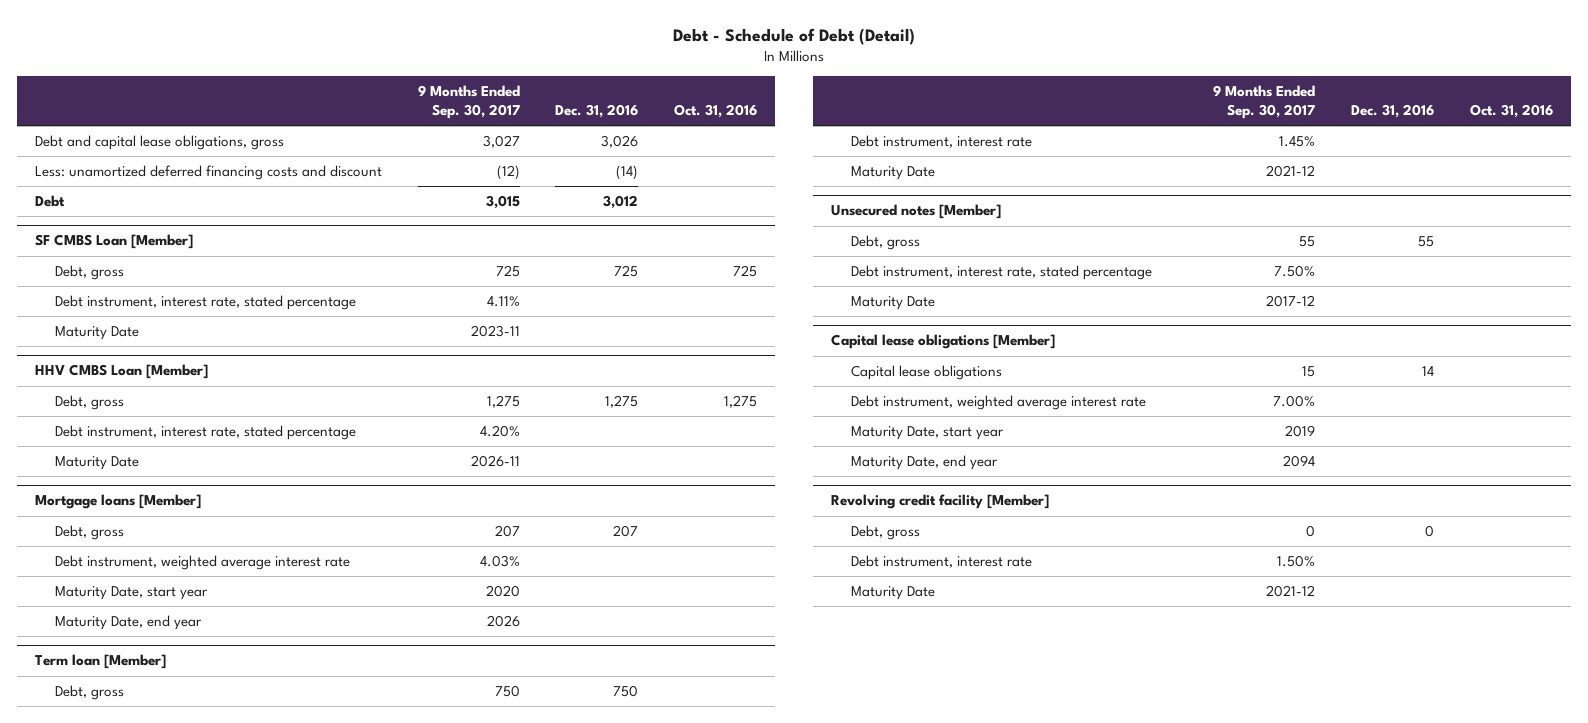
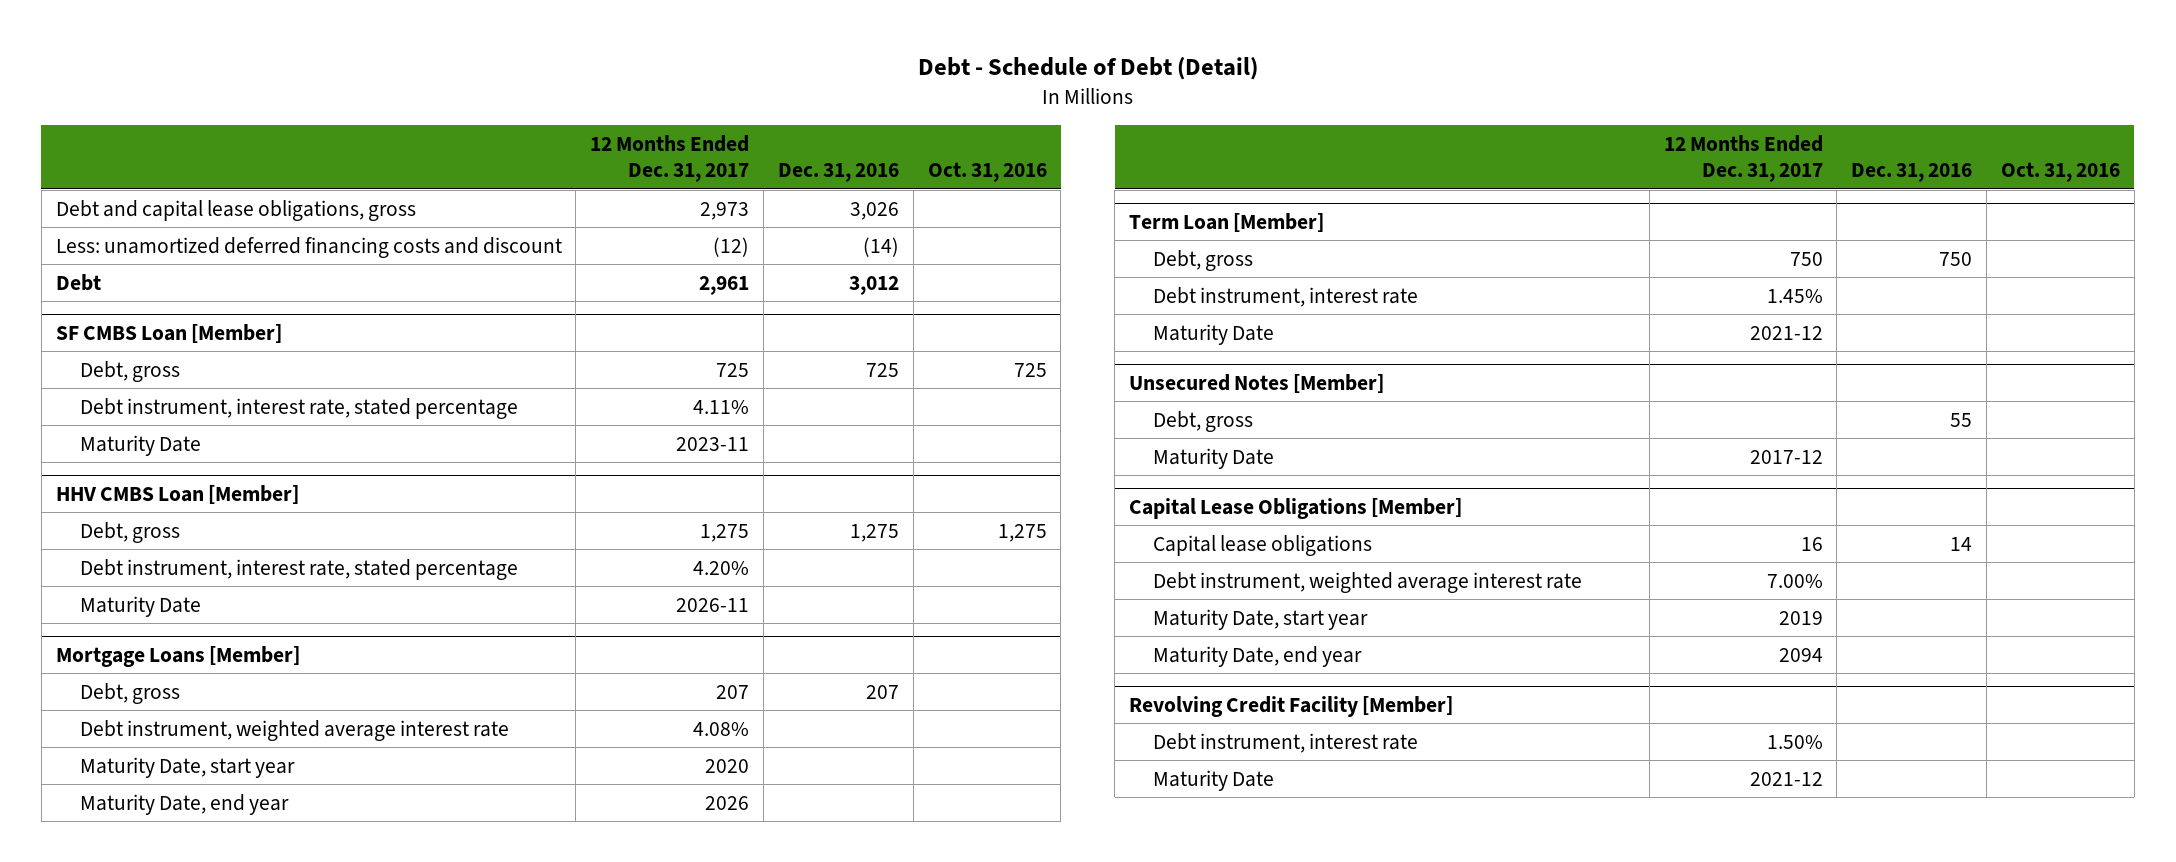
[417,85,520,119] 9 Months Ended Sep. 30, 2017 -> none
none -> [590,134,750,183] 12 Months Ended Dec. 31, 2017
[34,494,201,510] Mortgage loans [Member] -> [55,645,300,667] Mortgage Loans [Member]
[34,654,166,670] Term loan [Member] -> [1128,212,1324,232] Term Loan [Member]
[830,204,1001,220] Unsecured notes [Member] -> [1128,373,1384,393] Unsecured Notes [Member]
[850,265,1152,281] Debt instrument, interest rate, stated percentage -> none
[830,334,1055,350] Capital lease obligations [Member] -> [1128,497,1462,519] Capital Lease Obligations [Member]
[850,525,920,541] Debt, gross -> none
[830,494,1049,510] Revolving credit facility [Member] -> [1128,695,1453,717] Revolving Credit Facility [Member]

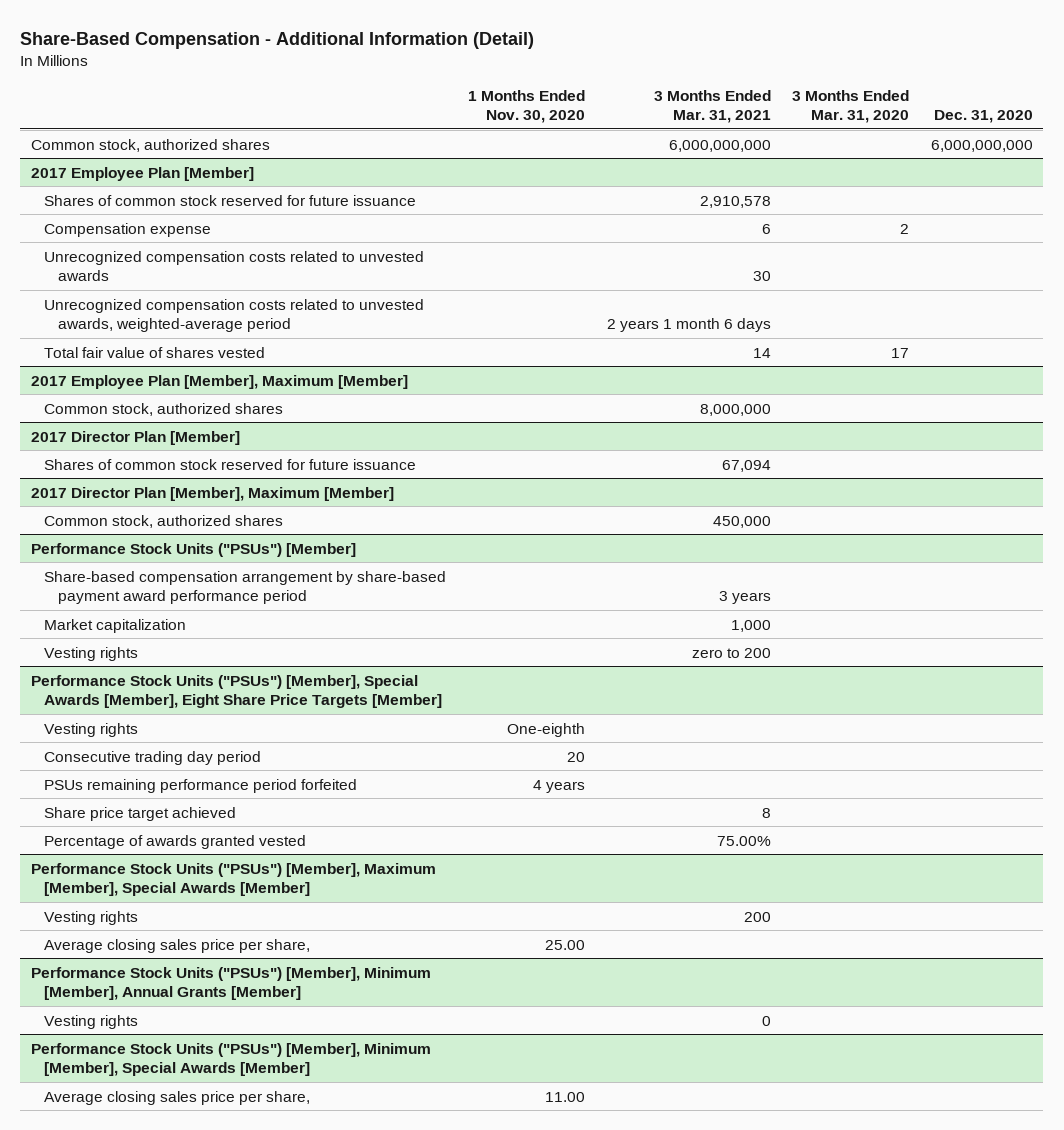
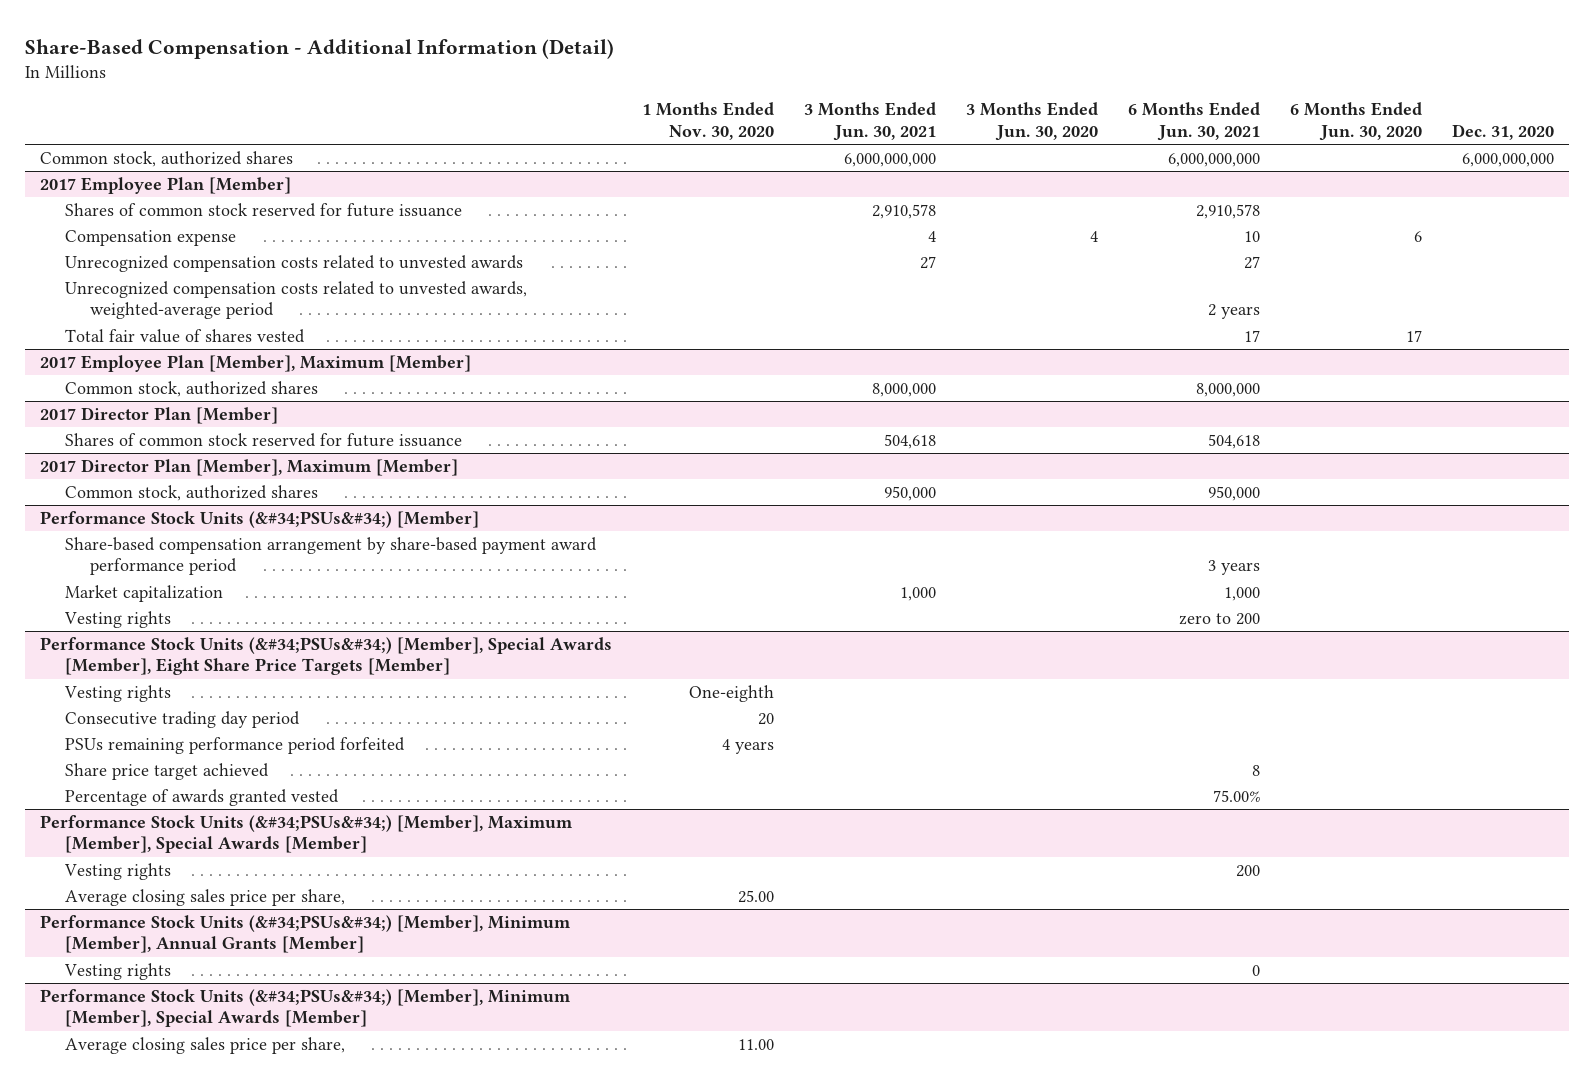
[653,89,771,124] 3 Months Ended Mar. 31, 2021 -> none
[792,89,910,124] 3 Months Ended Mar. 31, 2020 -> none
none -> [804,102,937,141] 3 Months Ended Jun. 30, 2021
none -> [966,102,1099,141] 3 Months Ended Jun. 30, 2020
none -> [1128,102,1261,141] 6 Months Ended Jun. 30, 2021
none -> [1289,102,1422,141] 6 Months Ended Jun. 30, 2020
[31,542,357,557] Performance Stock Units ("PSUs") [Member] -> [40,511,480,529] Performance Stock Units (&#34;PSUs&#34;) [Member]
[31,674,443,708] Performance Stock Units ("PSUs") [Member], Special Awards [Member], Eight Share Price Targets [Member] -> [40,637,613,676] Performance Stock Units (&#34;PSUs&#34;) [Member], Special Awards [Member], Eight Share Price Targets [Member]
[31,862,437,896] Performance Stock Units ("PSUs") [Member], Maximum [Member], Special Awards [Member] -> [40,815,574,854] Performance Stock Units (&#34;PSUs&#34;) [Member], Maximum [Member], Special Awards [Member]
[31,966,432,1000] Performance Stock Units ("PSUs") [Member], Minimum [Member], Annual Grants [Member] -> [40,915,572,954] Performance Stock Units (&#34;PSUs&#34;) [Member], Minimum [Member], Annual Grants [Member]
[31,1042,432,1076] Performance Stock Units ("PSUs") [Member], Minimum [Member], Special Awards [Member] -> [40,989,572,1028] Performance Stock Units (&#34;PSUs&#34;) [Member], Minimum [Member], Special Awards [Member]

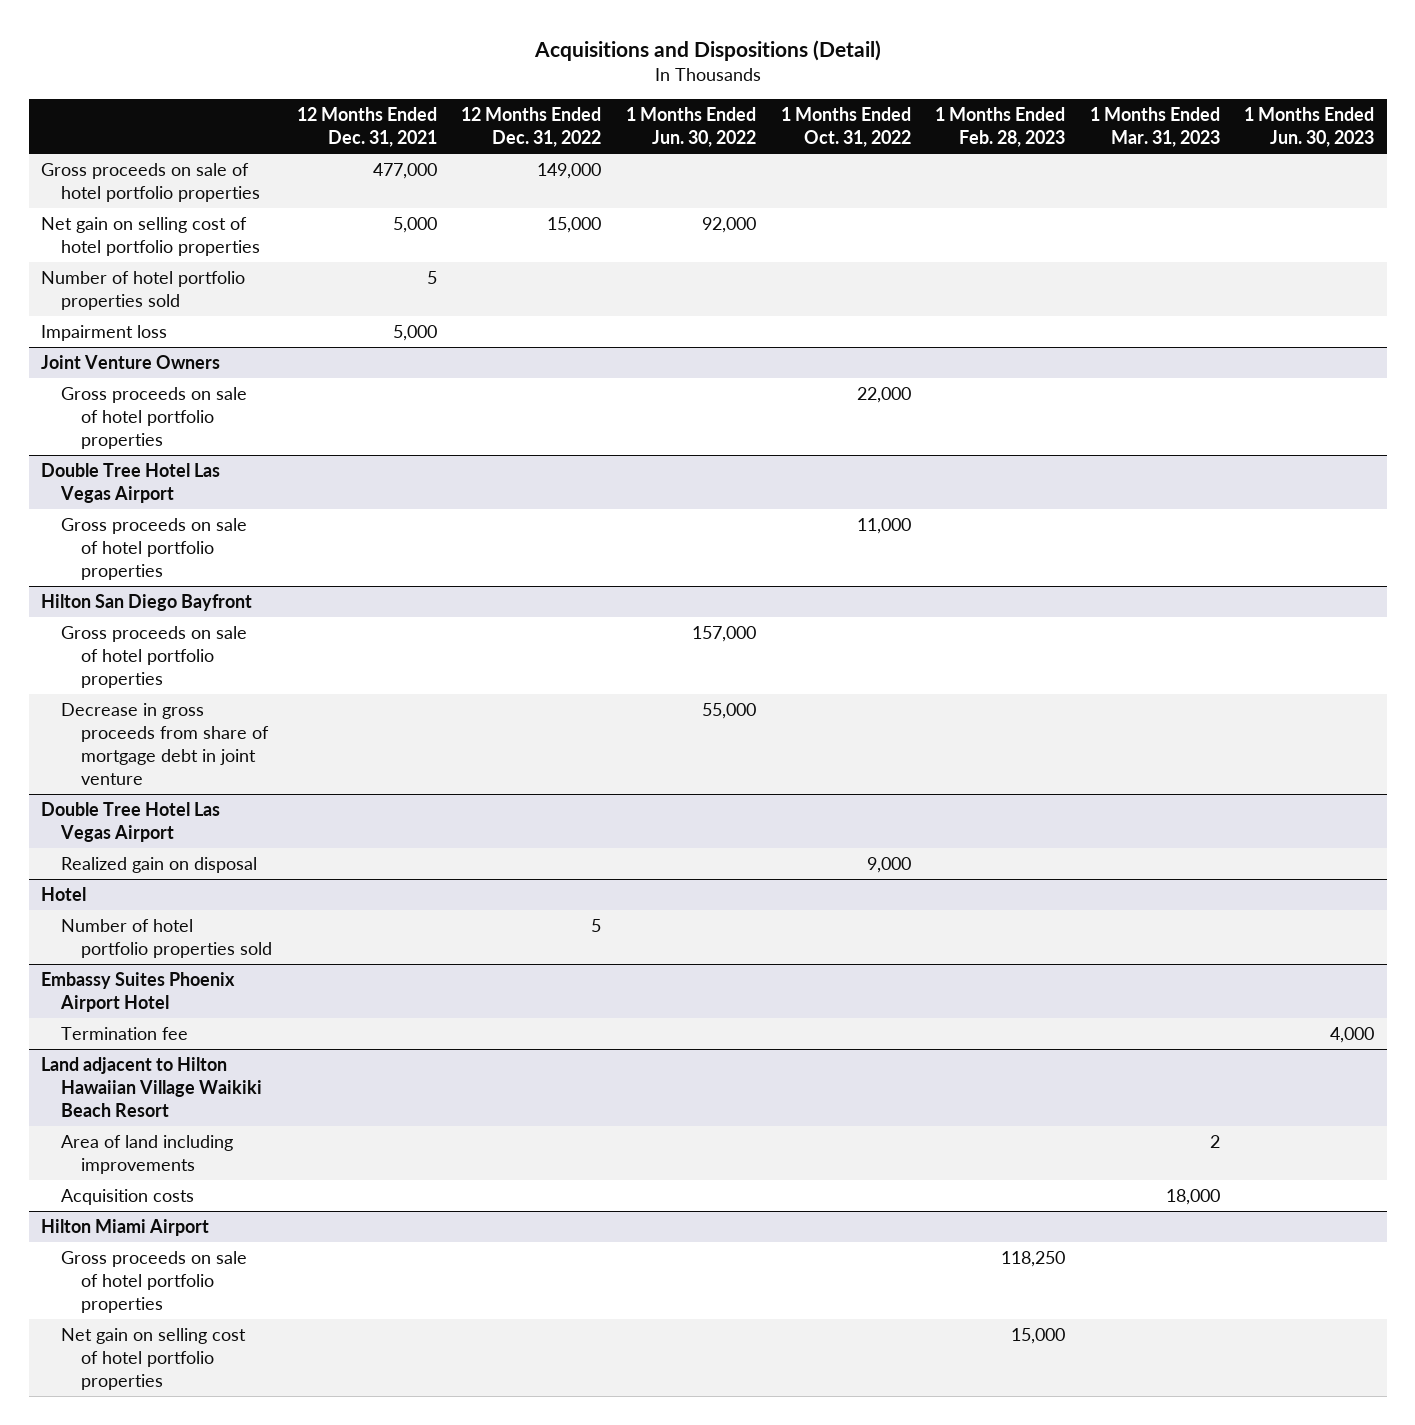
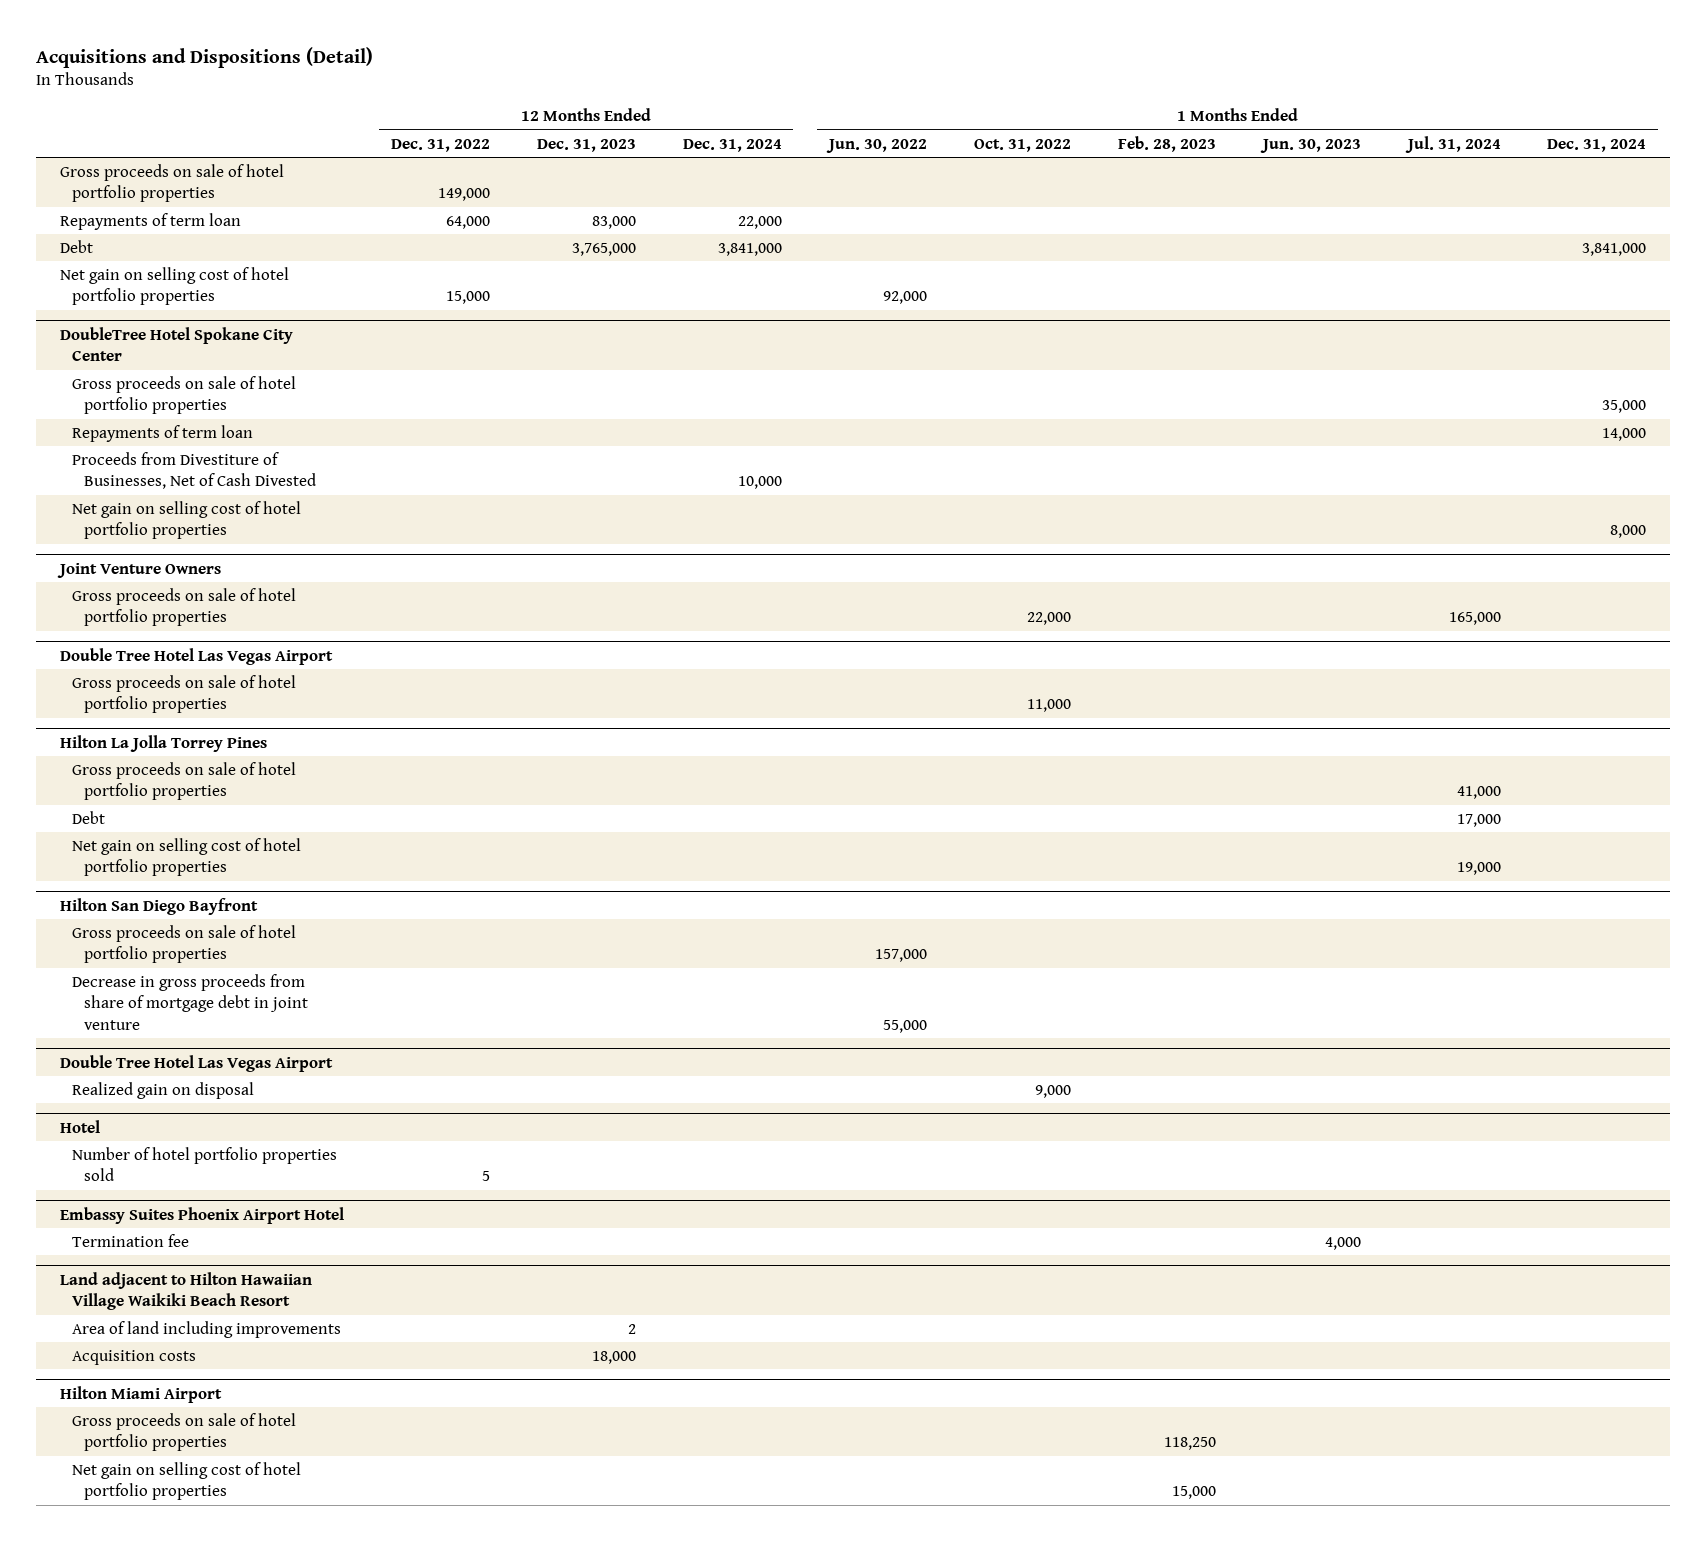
[296,107,437,148] 12 Months Ended Dec. 31, 2021 -> none
[1089,107,1220,148] 1 Months Ended Mar. 31, 2023 -> none
none -> [536,138,636,152] Dec. 31, 2023
none -> [682,138,782,152] Dec. 31, 2024
none -> [1404,135,1501,153] Jul. 31, 2024
none -> [1547,138,1647,152] Dec. 31, 2024
none -> [59,212,241,230] Repayments of term loan
none -> [59,239,93,253] Debt
[40,270,245,310] Number of hotel portfolio properties sold -> none
[40,324,167,341] Impairment loss -> none
none -> [59,326,293,362] DoubleTree Hotel Spokane City Center
none -> [72,375,297,415] Gross proceeds on sale of hotel portfolio properties
none -> [72,424,254,442] Repayments of term loan
none -> [72,451,317,490] Proceeds from Divestiture of Businesses, Net of Cash Divested
none -> [72,500,302,540] Net gain on selling cost of hotel portfolio properties
none -> [59,734,267,752] Hilton La Jolla Torrey Pines
none -> [72,761,297,801] Gross proceeds on sale of hotel portfolio properties
none -> [72,810,106,824] Debt
none -> [72,837,302,877] Net gain on selling cost of hotel portfolio properties

